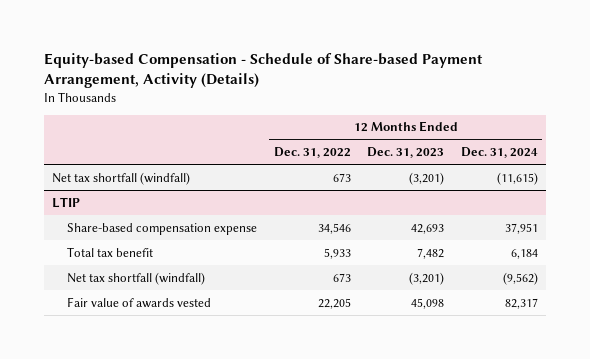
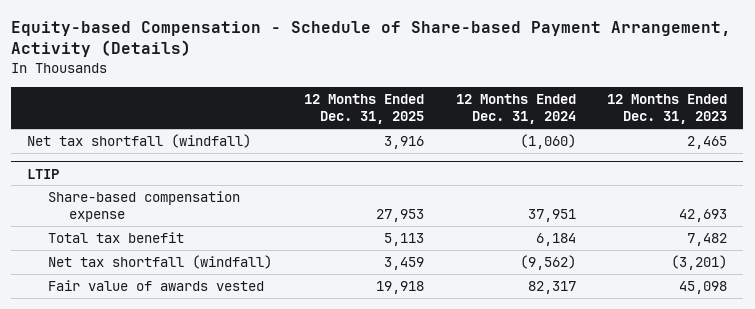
[273,146,351,158] Dec. 31, 2022 -> none
none -> [303,93,424,125] 12 Months Ended Dec. 31, 2025
[409,171,445,185] (3,201) -> [687,135,728,149] 2,465
[496,171,538,185] (11,615) -> [519,133,576,149] (1,060)

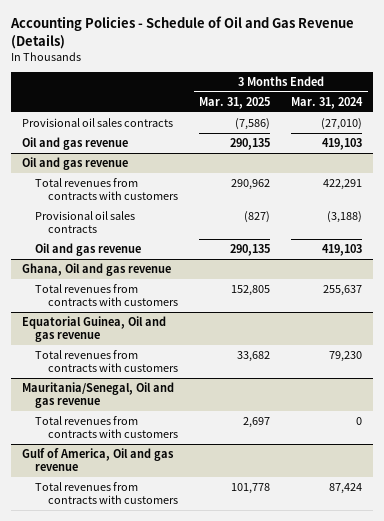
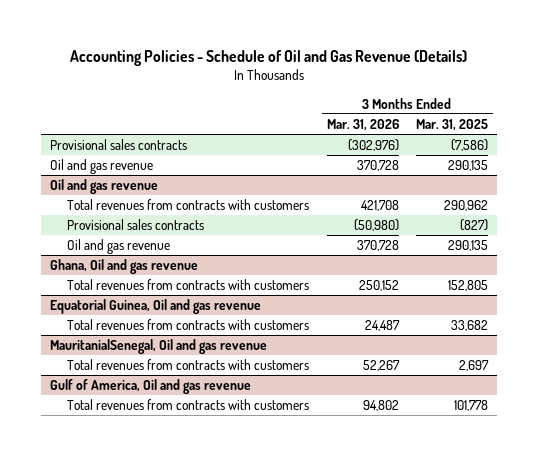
[291,96,364,109] Mar. 31, 2024 -> none
none -> [326,119,399,132] Mar. 31, 2026
[21,118,173,128] Provisional oil sales contracts -> [49,139,187,151] Provisional sales contracts
[34,211,135,233] Provisional oil sales contracts -> [66,219,204,231] Provisional sales contracts
[21,382,174,408] Mauritania/Senegal, Oil and gas revenue -> [49,339,267,355] Mauritania|Senegal, Oil and gas revenue

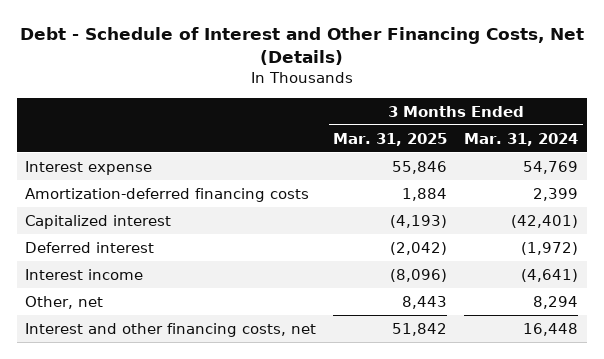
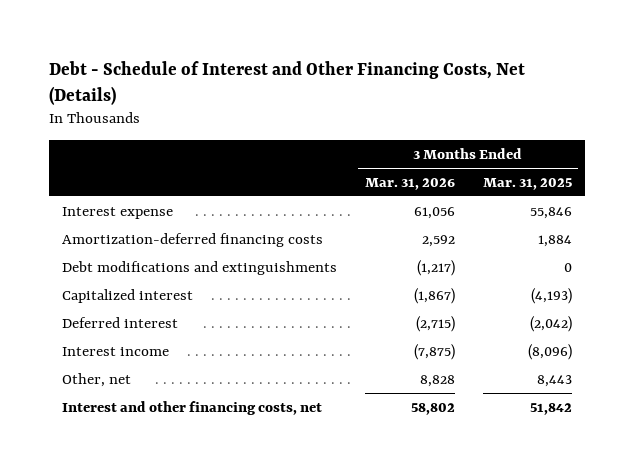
[464,132,579,146] Mar. 31, 2024 -> none
none -> [364,177,455,190] Mar. 31, 2026
none -> [62,260,338,275] Debt modifications and extinguishments

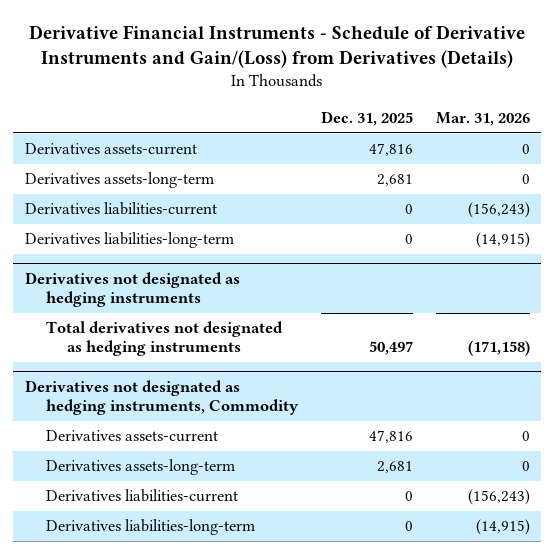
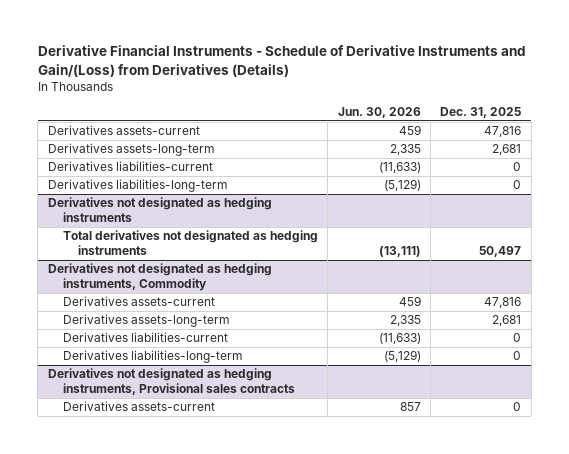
[435,111,530,126] Mar. 31, 2026 -> none
none -> [337,107,421,119] Jun. 30, 2026
none -> [47,368,295,396] Derivatives not designated as hedging instruments, Provisional sales contracts
none -> [62,401,215,412] Derivatives assets-current

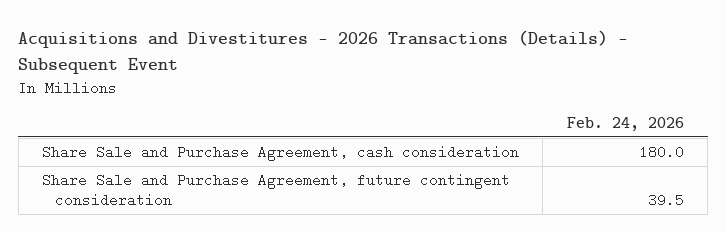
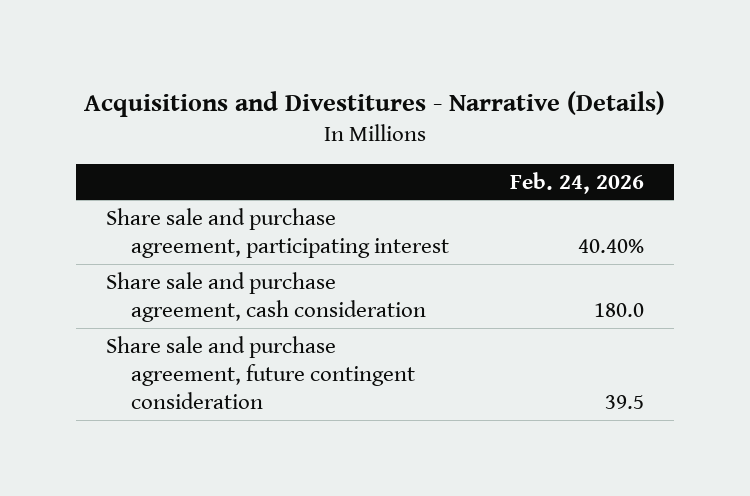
[18,30,629,74] Acquisitions and Divestitures - 2026 Transactions (Details) - Subsequent Event -> [83,90,665,117] Acquisitions and Divestitures - Narrative (Details)
none -> [106,207,450,258] Share sale and purchase agreement, participating interest
[41,144,519,161] Share Sale and Purchase Agreement, cash consideration -> [106,271,427,322] Share sale and purchase agreement, cash consideration
[41,172,510,208] Share Sale and Purchase Agreement, future contingent consideration -> [106,335,416,410] Share sale and purchase agreement, future contingent consideration

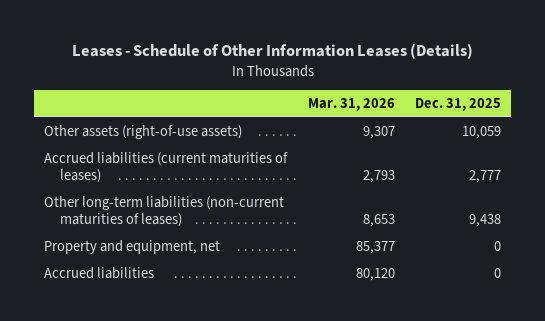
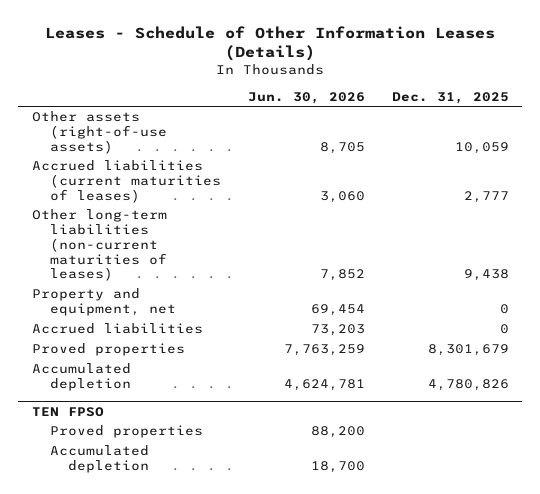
[307,97,395,111] Mar. 31, 2026 -> none
none -> [247,91,365,104] Jun. 30, 2026
none -> [31,343,185,357] Proved properties
none -> [31,363,131,392] Accumulated depletion
none -> [31,406,104,417] TEN FPSO
none -> [49,425,203,439] Proved properties
none -> [49,445,149,474] Accumulated depletion

